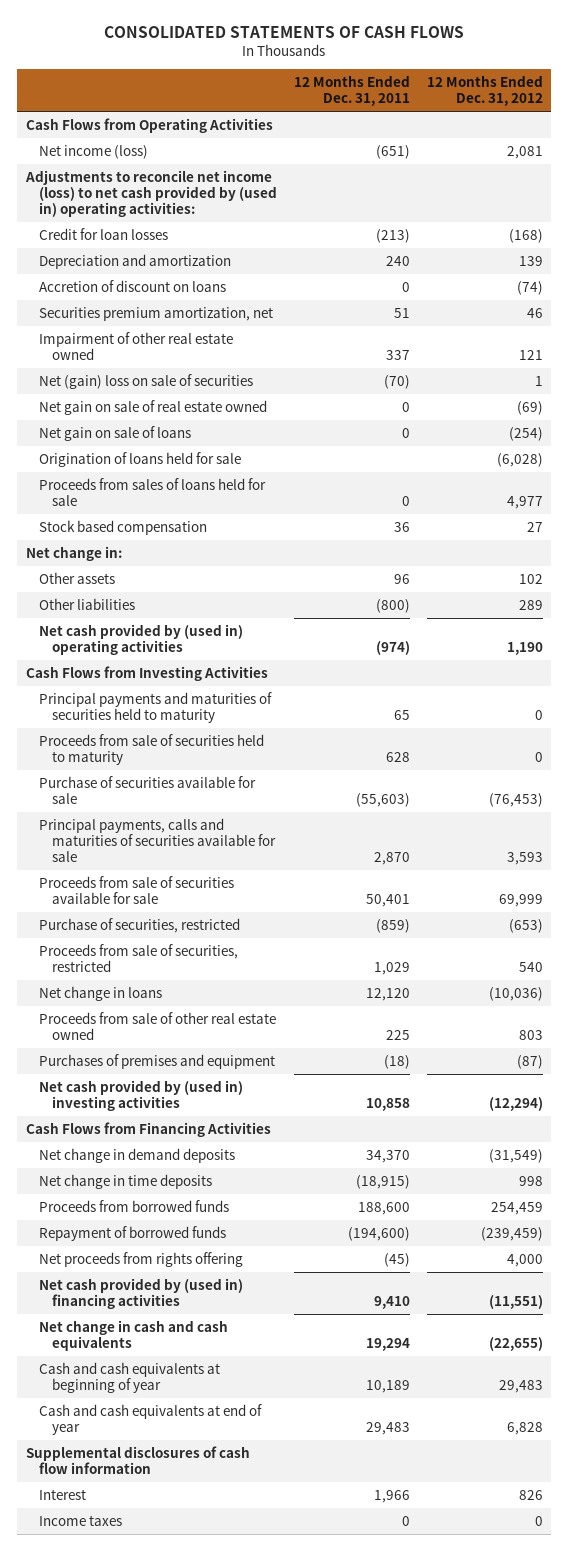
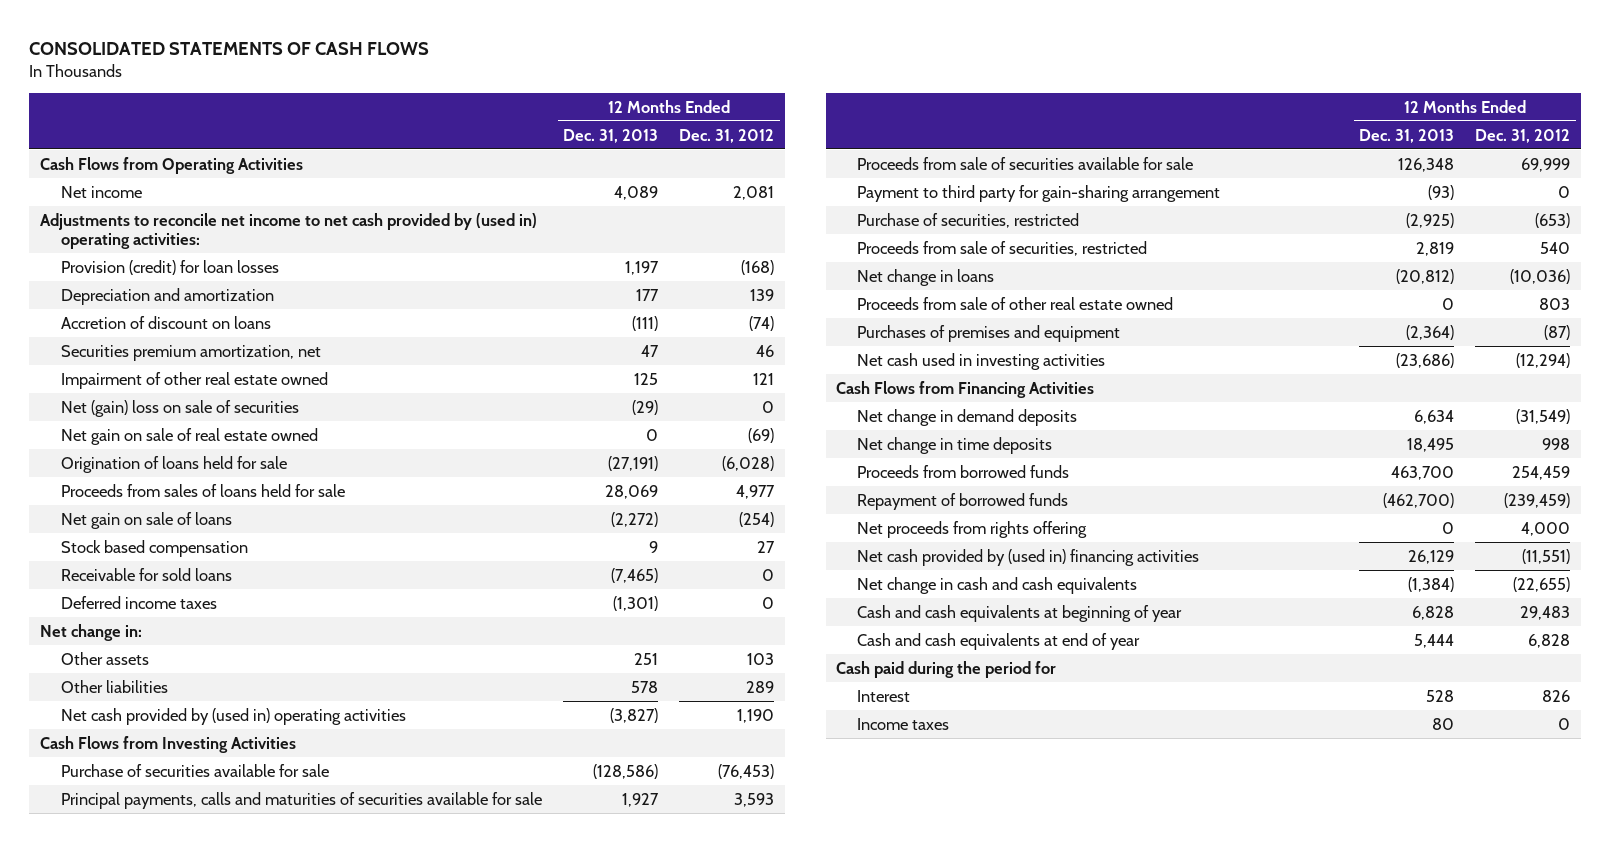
[293,75,410,107] 12 Months Ended Dec. 31, 2011 -> none
none -> [563,128,659,143] Dec. 31, 2013
[38,144,148,159] Net income (loss) -> [61,185,143,198] Net income
[24,169,277,217] Adjustments to reconcile net income (loss) to net cash provided by (used in) operating activities: -> [39,212,537,249] Adjustments to reconcile net income to net cash provided by (used in) operating activities:
[38,227,168,240] Credit for loan losses -> [61,259,280,275] Provision (credit) for loan losses
[534,375,543,386] 1 -> [762,400,775,413] 0
[38,425,191,441] Net gain on sale of loans -> [61,511,233,529] Net gain on sale of loans
none -> [61,567,233,581] Receivable for sold loans
none -> [61,595,218,609] Deferred income taxes
[518,573,543,584] 102 -> [747,652,775,665] 103
[38,691,272,723] Principal payments and maturities of securities held to maturity -> none
[38,733,264,765] Proceeds from sale of securities held to maturity -> none
none -> [857,184,1221,202] Payment to third party for gain-sharing arrangement
[38,1079,243,1111] Net cash provided by (used in) investing activities -> [857,352,1106,370] Net cash used in investing activities
[25,1445,250,1474] Supplemental disclosures of cash flow information -> none
none -> [836,660,1057,678] Cash paid during the period for

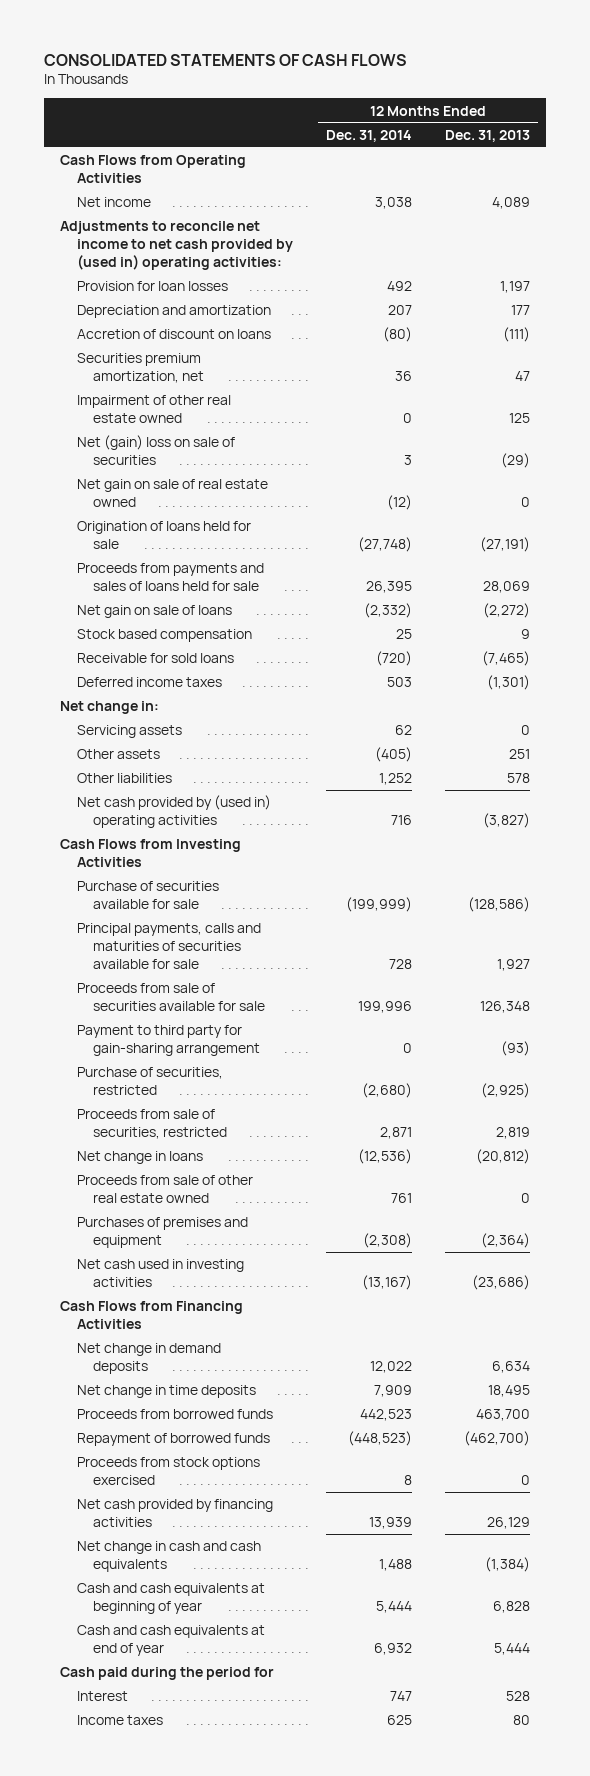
[679,128,775,143] Dec. 31, 2012 -> none
none -> [325,129,412,142] Dec. 31, 2014
[61,259,280,275] Provision (credit) for loan losses -> [76,281,228,292] Provision for loan losses
[61,483,346,497] Proceeds from sales of loans held for sale -> [76,563,264,592] Proceeds from payments and sales of loans held for sale
none -> [76,725,182,739] Servicing assets
[857,520,1088,538] Net proceeds from rights offering -> none
none -> [76,1457,260,1486] Proceeds from stock options exercised
[857,548,1200,566] Net cash provided by (used in) financing activities -> [76,1499,273,1528] Net cash provided by financing activities

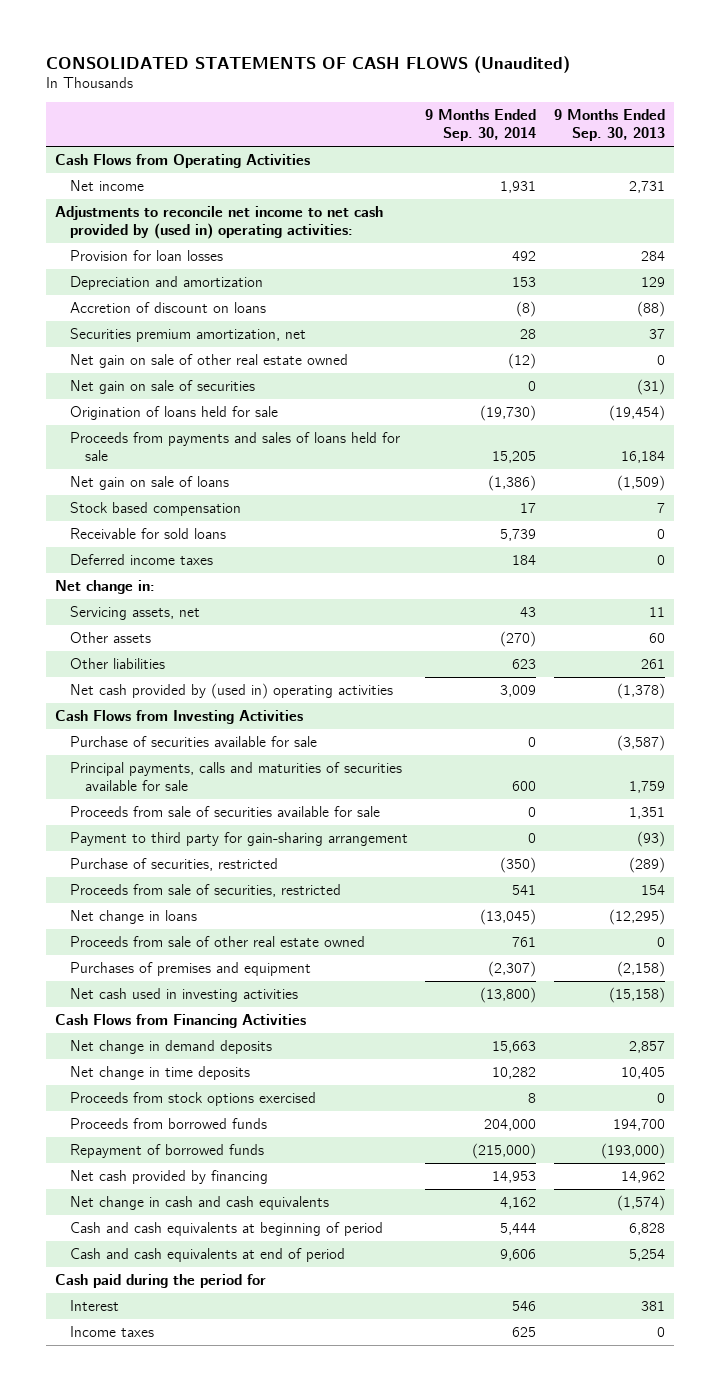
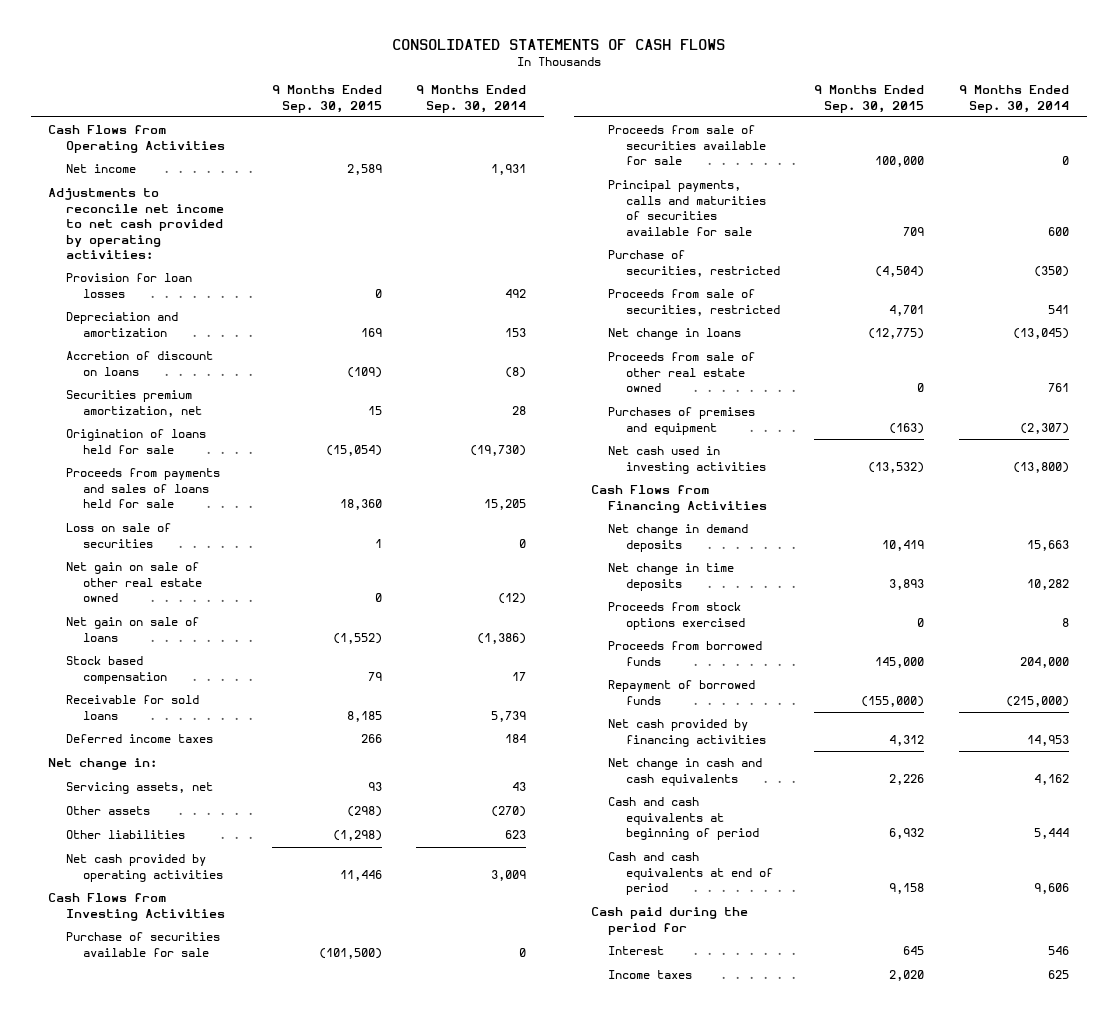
[46,55,571,73] CONSOLIDATED STATEMENTS OF CASH FLOWS (Unaudited) -> [391,38,725,50] CONSOLIDATED STATEMENTS OF CASH FLOWS
[553,109,665,142] 9 Months Ended Sep. 30, 2013 -> none
none -> [271,85,382,113] 9 Months Ended Sep. 30, 2015
[55,206,384,239] Adjustments to reconcile net income to net cash provided by (used in) operating activities: -> [48,188,224,260] Adjustments to reconcile net income to net cash provided by operating activities:
[69,380,255,395] Net gain on sale of securities -> none
none -> [65,523,171,548] Loss on sale of securities
[69,354,348,369] Net gain on sale of other real estate owned -> [65,562,202,603] Net gain on sale of other real estate owned
[69,683,393,700] Net cash provided by (used in) operating activities -> [65,854,223,882] Net cash provided by operating activities
[69,832,408,847] Payment to third party for gain-sharing arrangement -> none
[69,762,402,791] Principal payments, calls and maturities of securities available for sale -> [608,180,766,236] Principal payments, calls and maturities of securities available for sale
[69,1170,268,1185] Net cash provided by financing -> [608,719,766,747] Net cash provided by financing activities

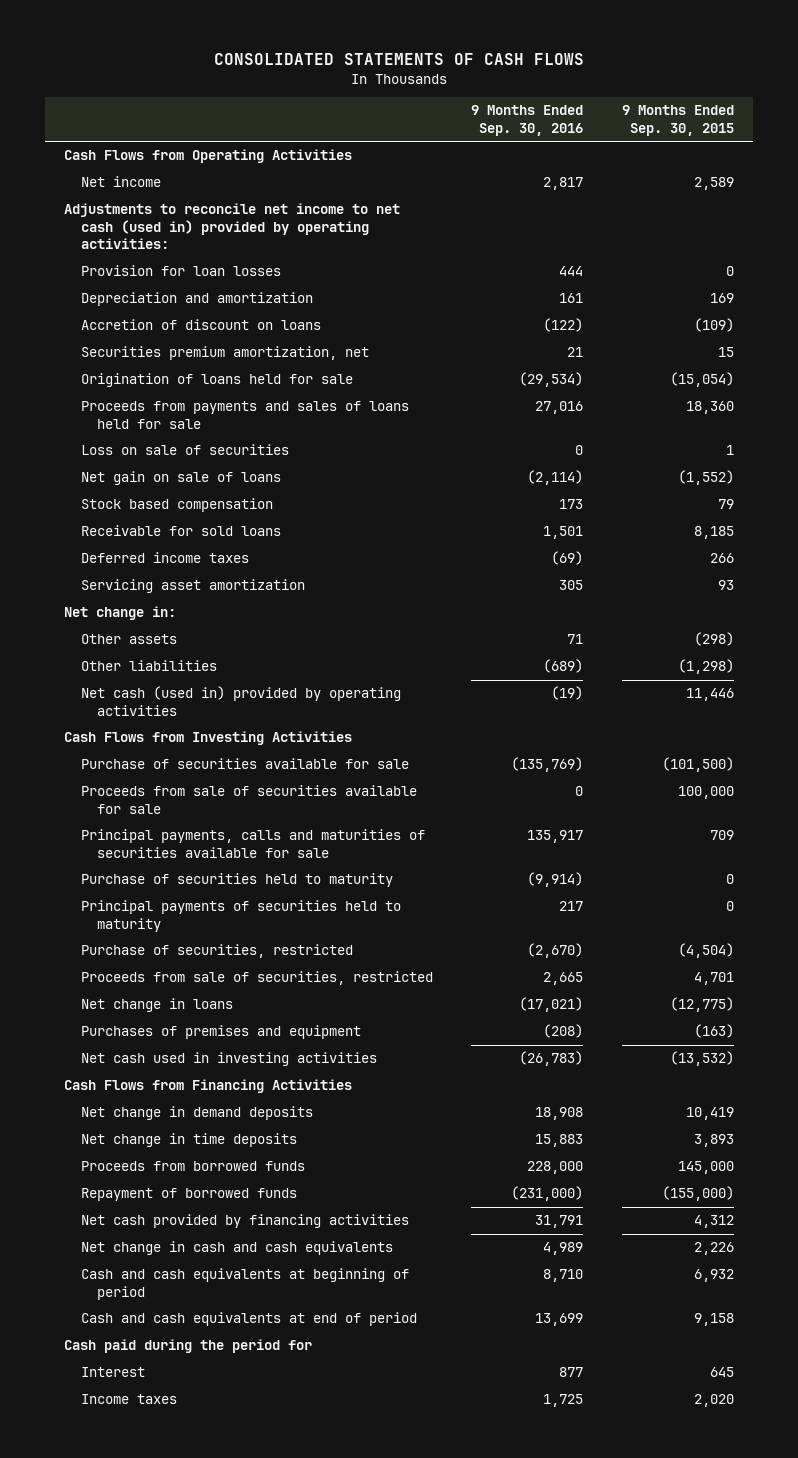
[416,85,527,113] 9 Months Ended Sep. 30, 2014 -> none
none -> [471,105,584,136] 9 Months Ended Sep. 30, 2016
[48,188,224,260] Adjustments to reconcile net income to net cash provided by operating activities: -> [63,203,400,250] Adjustments to reconcile net income to net cash (used in) provided by operating activities:
[65,562,202,603] Net gain on sale of other real estate owned -> none
none -> [80,579,305,594] Servicing asset amortization
[65,782,213,795] Servicing assets, net -> none
[65,854,223,882] Net cash provided by operating activities -> [80,686,401,716] Net cash (used in) provided by operating activities
none -> [80,873,393,888] Purchase of securities held to maturity
none -> [80,900,401,932] Principal payments of securities held to maturity
[608,352,756,393] Proceeds from sale of other real estate owned -> none
[608,602,745,630] Proceeds from stock options exercised -> none

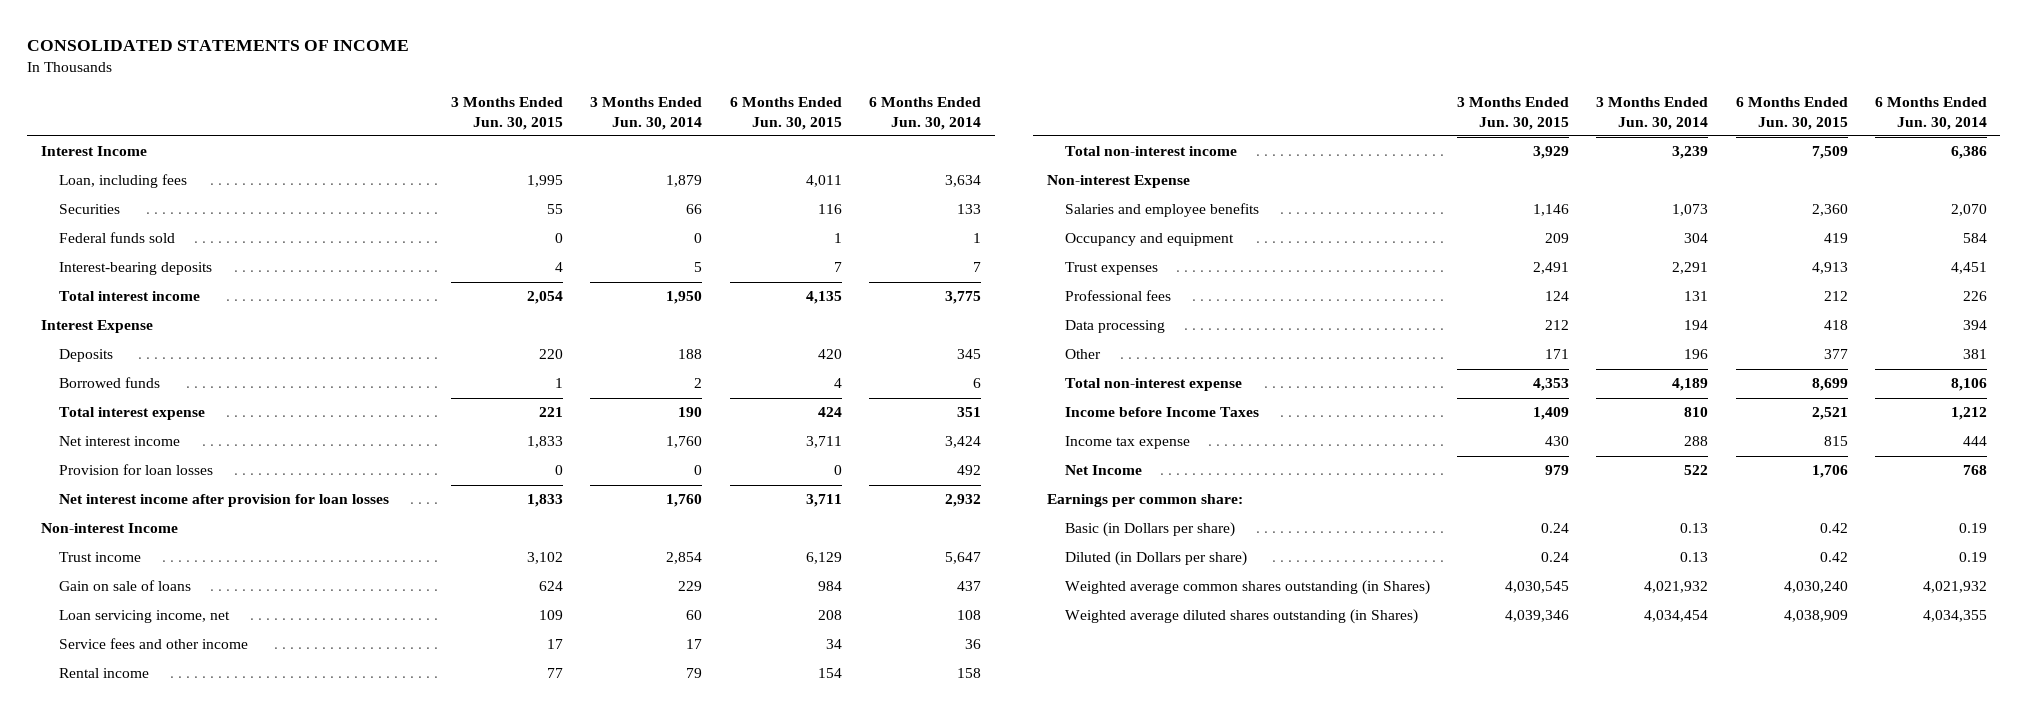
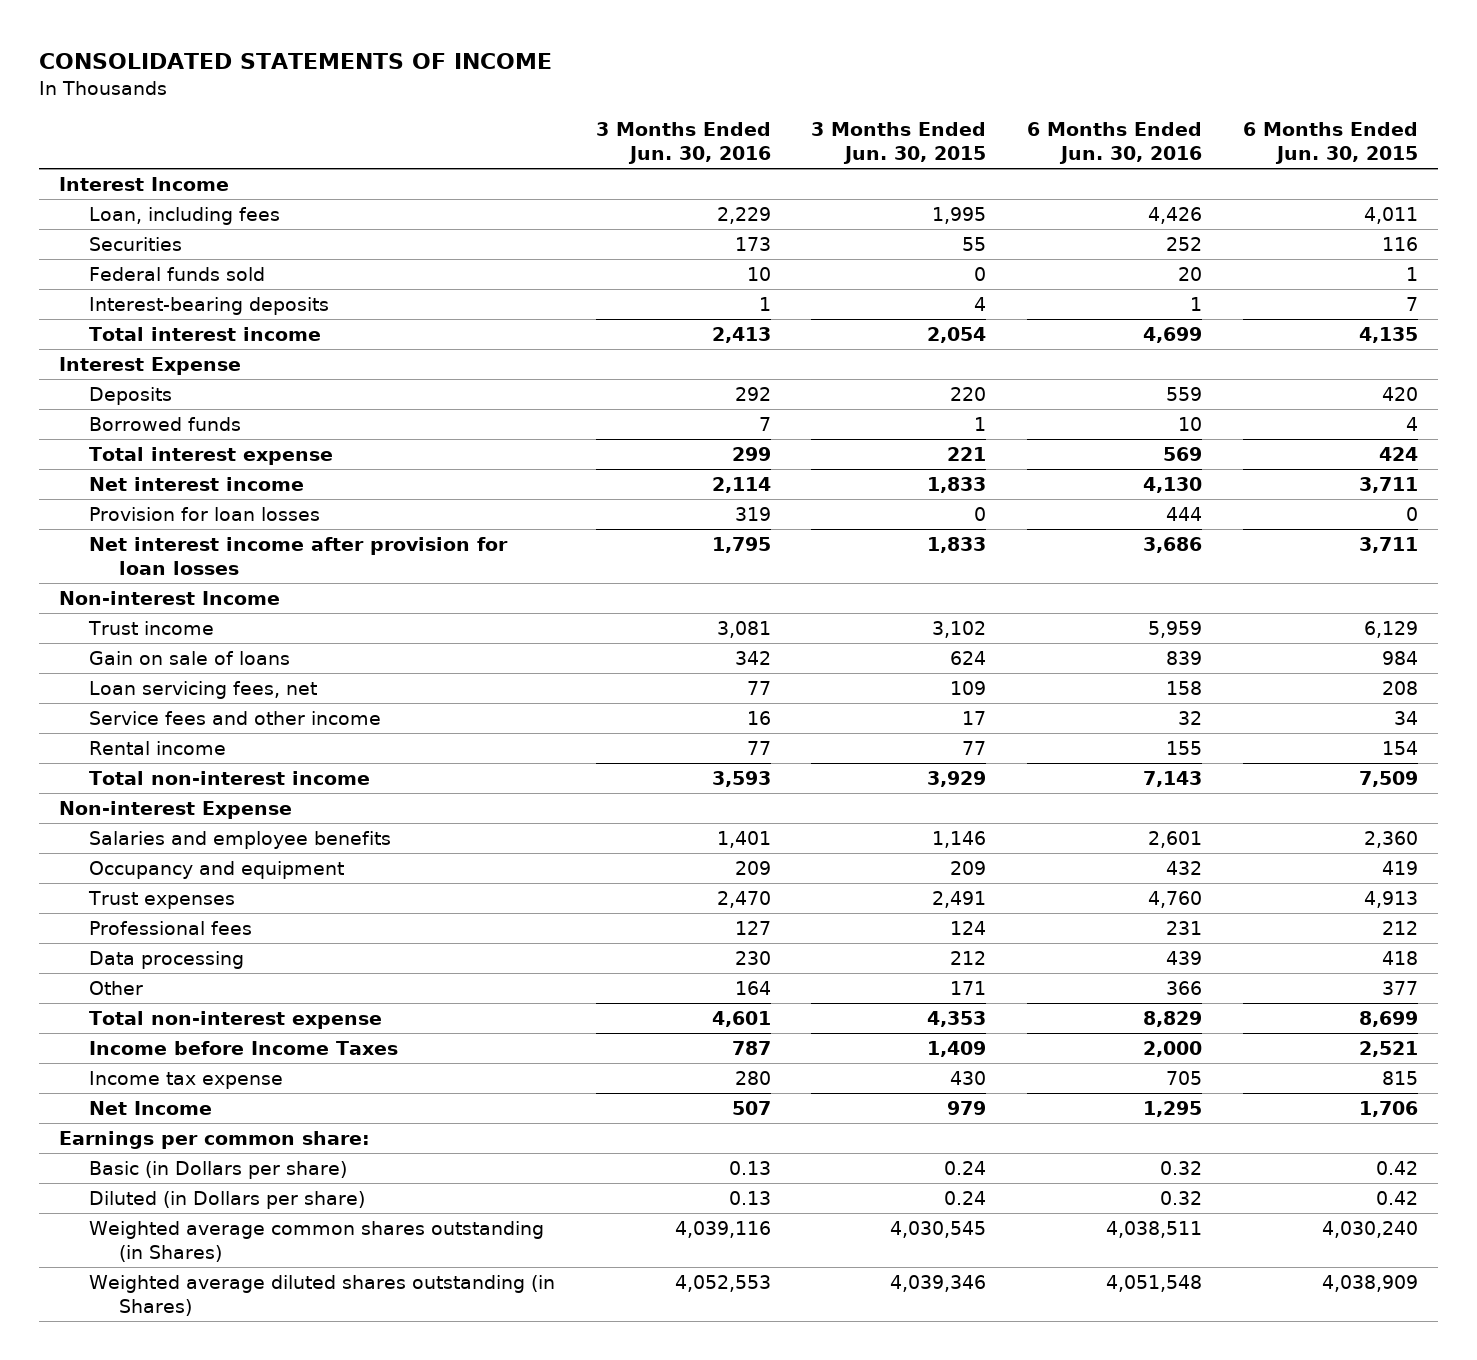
[590,96,703,130] 3 Months Ended Jun. 30, 2014 -> none
[868,96,981,130] 6 Months Ended Jun. 30, 2014 -> none
none -> [595,121,771,165] 3 Months Ended Jun. 30, 2016
none -> [1027,121,1203,165] 6 Months Ended Jun. 30, 2016
[59,610,231,624] Loan servicing income, net -> [89,680,318,699] Loan servicing fees, net

